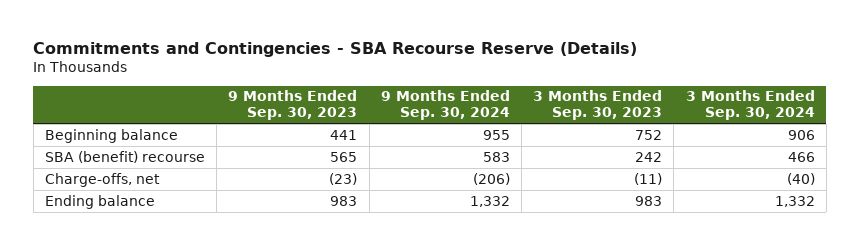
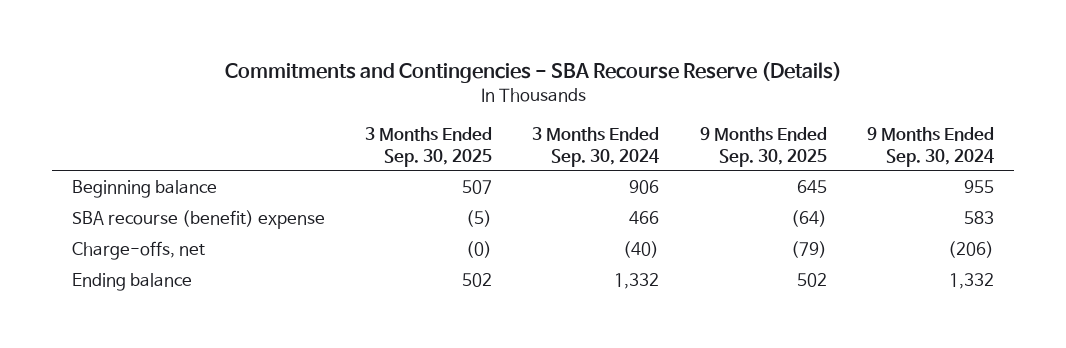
[228,90,358,121] 9 Months Ended Sep. 30, 2023 -> none
[533,90,663,121] 3 Months Ended Sep. 30, 2023 -> none
none -> [365,126,493,167] 3 Months Ended Sep. 30, 2025
none -> [699,126,827,167] 9 Months Ended Sep. 30, 2025
[44,150,205,163] SBA (benefit) recourse -> [72,210,326,230] SBA recourse (benefit) expense

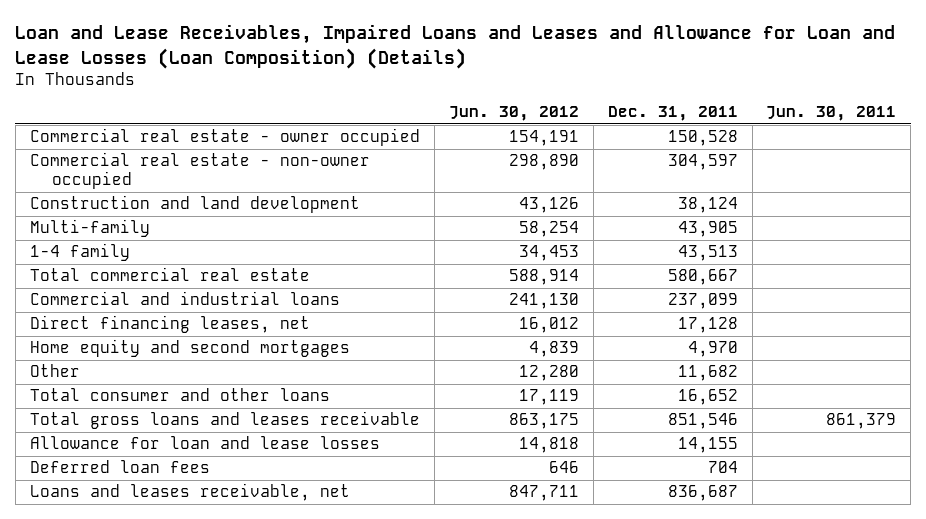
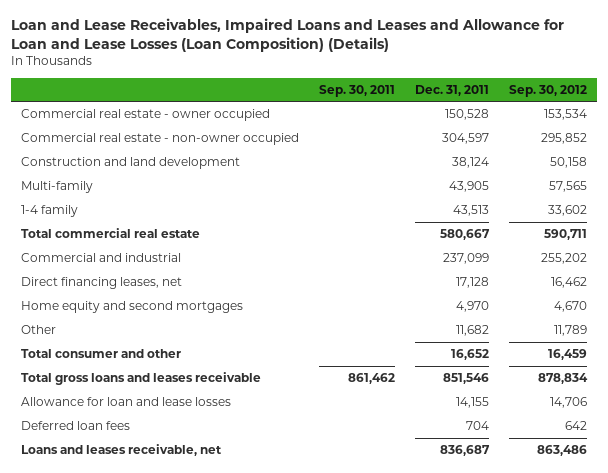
[448,106,579,122] Jun. 30, 2012 -> none
[766,106,897,122] Jun. 30, 2011 -> none
none -> [318,84,395,97] Sep. 30, 2011
none -> [508,84,587,97] Sep. 30, 2012
[29,291,340,306] Commercial and industrial loans -> [20,253,181,263] Commercial and industrial
[29,388,330,402] Total consumer and other loans -> [20,349,181,359] Total consumer and other

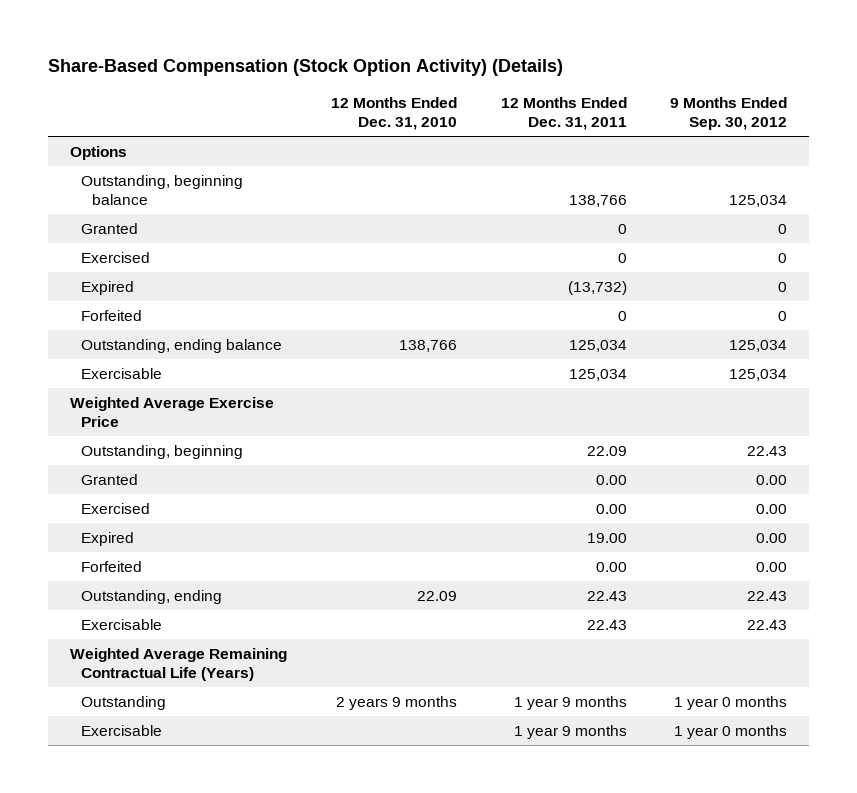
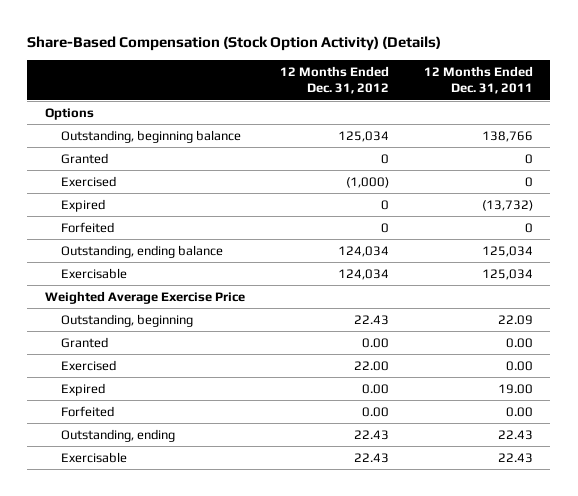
[330,96,457,130] 12 Months Ended Dec. 31, 2010 -> none
[670,96,788,130] 9 Months Ended Sep. 30, 2012 -> none
none -> [279,66,389,95] 12 Months Ended Dec. 31, 2012
[69,647,287,682] Weighted Average Remaining Contractual Life (Years) -> none
[80,695,166,710] Outstanding -> none
[80,724,162,736] Exercisable -> none

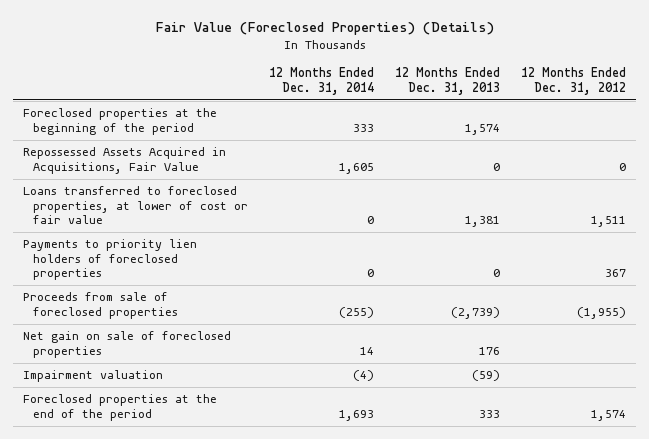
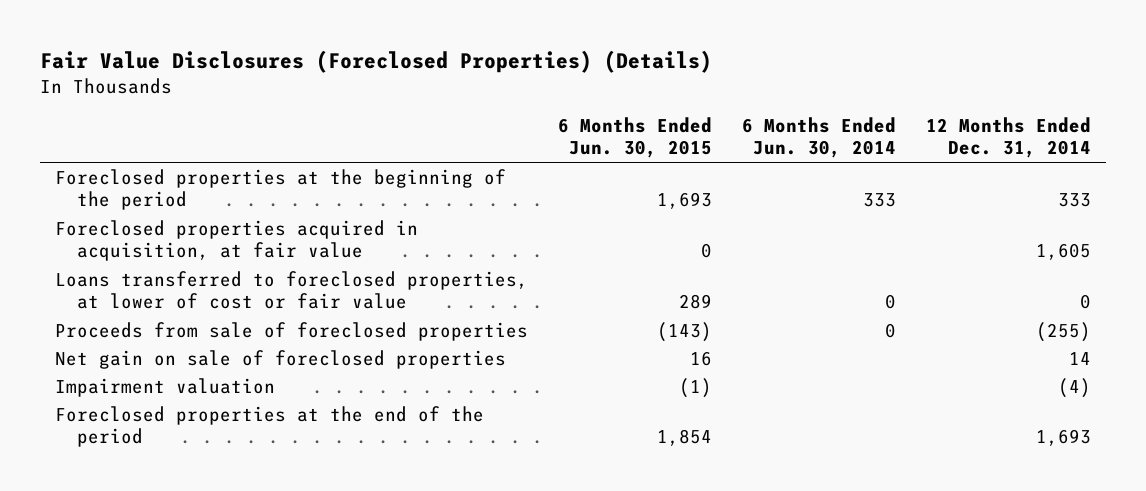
[155,22,494,36] Fair Value (Foreclosed Properties) (Details) -> [39,50,712,74] Fair Value Disclosures (Foreclosed Properties) (Details)
[394,67,500,95] 12 Months Ended Dec. 31, 2013 -> none
[520,67,626,95] 12 Months Ended Dec. 31, 2012 -> none
none -> [557,116,712,159] 6 Months Ended Jun. 30, 2015
none -> [742,116,897,159] 6 Months Ended Jun. 30, 2014
[23,147,227,174] Repossessed Assets Acquired in Acquisitions, Fair Value -> [54,219,418,262] Foreclosed properties acquired in acquisition, at fair value
[23,239,198,281] Payments to priority lien holders of foreclosed properties -> none

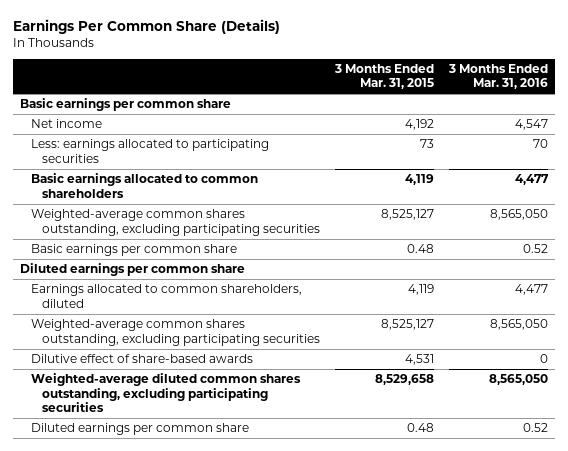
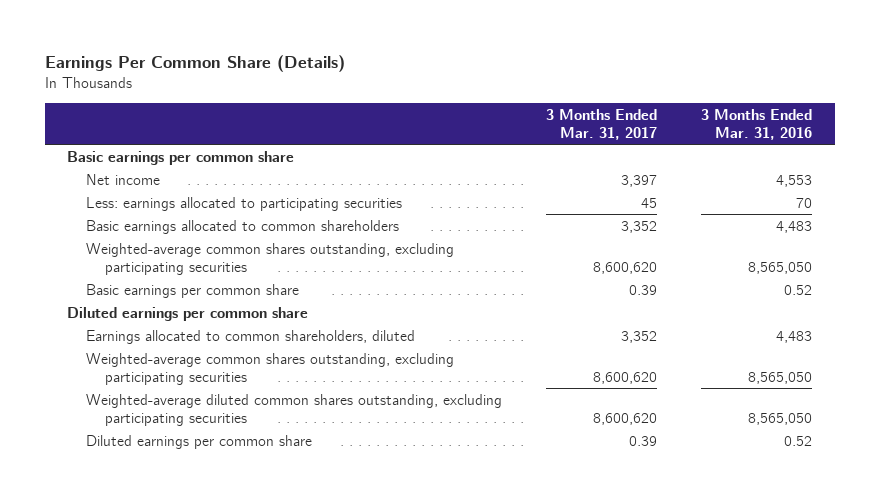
[334,64,435,90] 3 Months Ended Mar. 31, 2015 -> none
none -> [546,108,658,140] 3 Months Ended Mar. 31, 2017
[514,119,548,131] 4,547 -> [776,174,813,187] 4,553
[514,174,549,186] 4,477 -> [776,220,813,233] 4,483
[514,284,548,296] 4,477 -> [776,330,813,343] 4,483
[31,354,254,364] Dilutive effect of share-based awards -> none

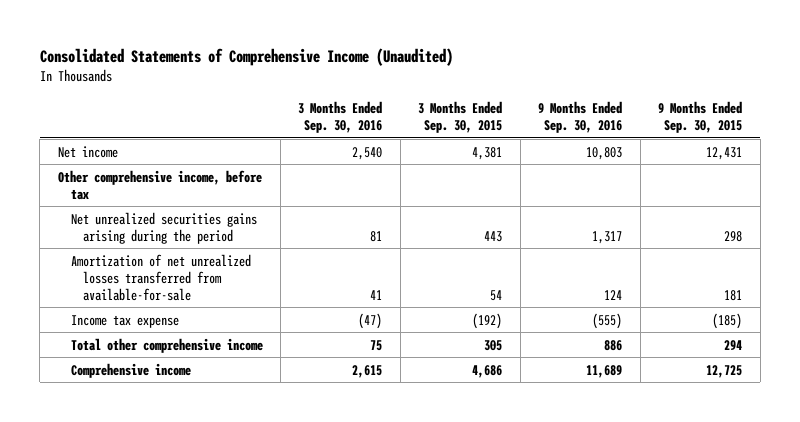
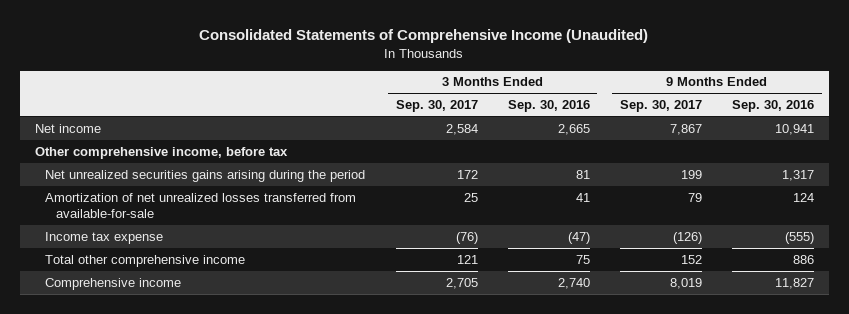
[418,101,503,134] 3 Months Ended Sep. 30, 2015 -> none
[658,101,743,134] 9 Months Ended Sep. 30, 2015 -> none
none -> [395,99,478,112] Sep. 30, 2017
none -> [619,99,702,112] Sep. 30, 2017
[352,146,383,160] 2,540 -> [557,123,590,135] 2,665
[586,146,623,160] 10,803 -> [775,123,815,135] 10,941
[352,364,383,378] 2,615 -> [557,277,590,289] 2,740
[586,364,623,378] 11,689 -> [775,277,815,289] 11,827

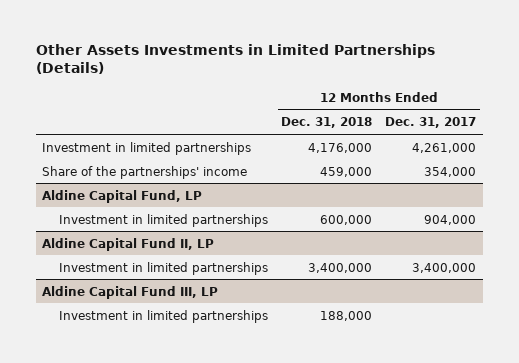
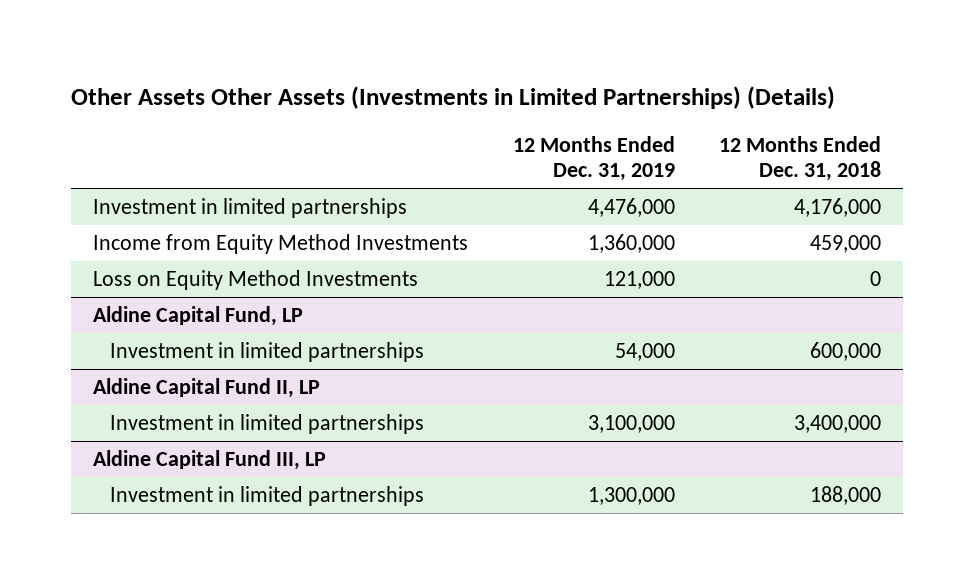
[35,43,435,75] Other Assets Investments in Limited Partnerships (Details) -> [71,86,836,110] Other Assets Other Assets (Investments in Limited Partnerships) (Details)
[385,117,477,129] Dec. 31, 2017 -> none
none -> [512,135,675,182] 12 Months Ended Dec. 31, 2019
[42,165,248,179] Share of the partnerships' income -> [93,234,469,255] Income from Equity Method Investments
none -> [93,270,419,291] Loss on Equity Method Investments

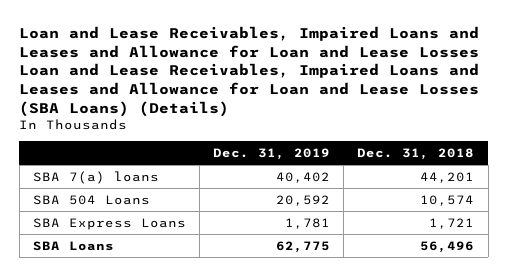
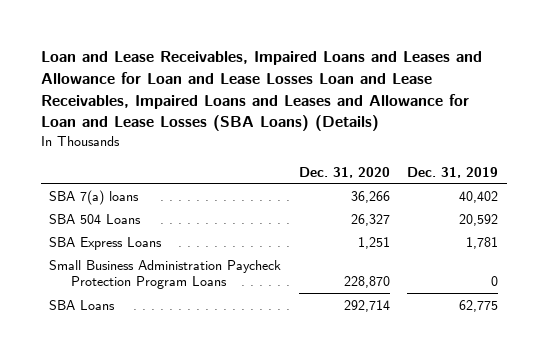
[357,147,475,160] Dec. 31, 2018 -> none
none -> [298,166,390,178] Dec. 31, 2020
none -> [49,259,282,289] Small Business Administration Paycheck Protection Program Loans

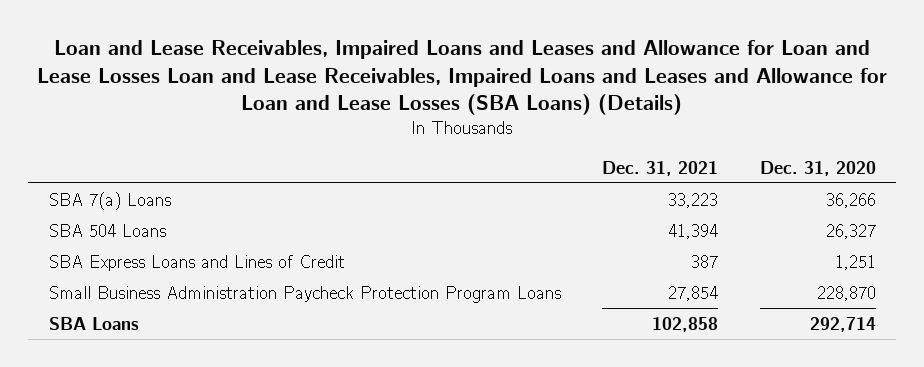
[406,166,498,178] Dec. 31, 2019 -> none
none -> [602,160,719,176] Dec. 31, 2021
[49,189,140,205] SBA 7(a) loans -> [48,191,171,210] SBA 7(a) Loans
[49,236,163,250] SBA Express Loans -> [48,254,345,271] SBA Express Loans and Lines of Credit

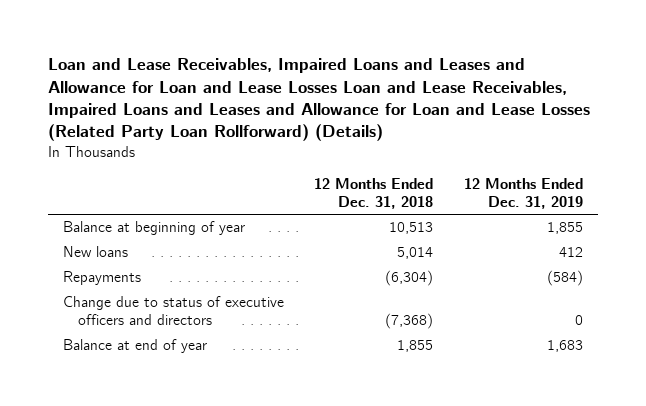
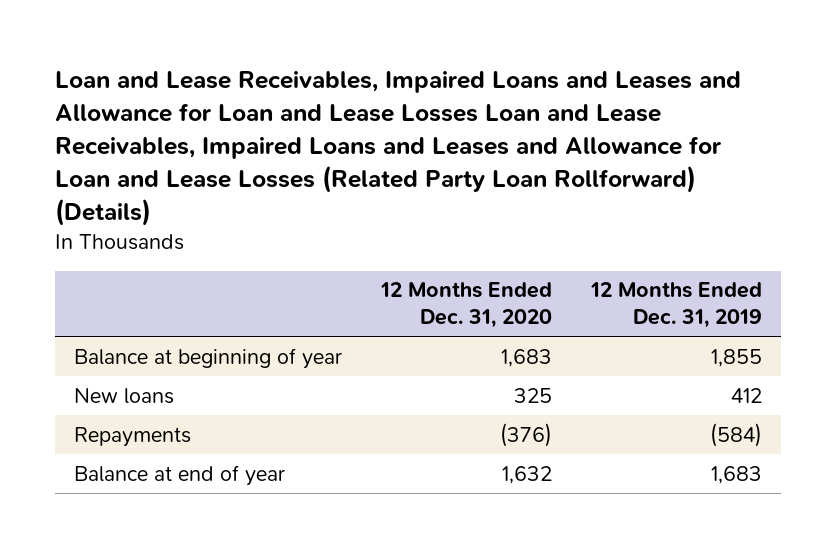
[314,177,434,209] 12 Months Ended Dec. 31, 2018 -> none
none -> [380,282,553,329] 12 Months Ended Dec. 31, 2020
[62,296,284,326] Change due to status of executive officers and directors -> none

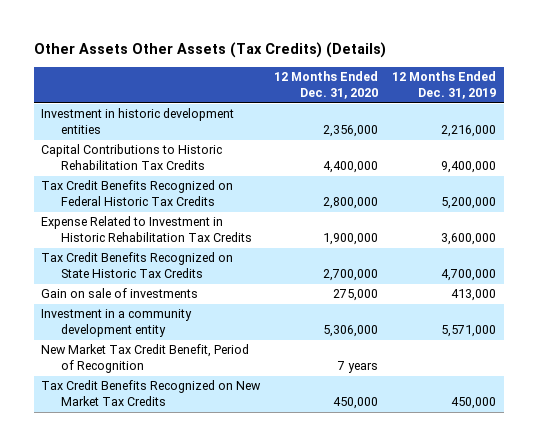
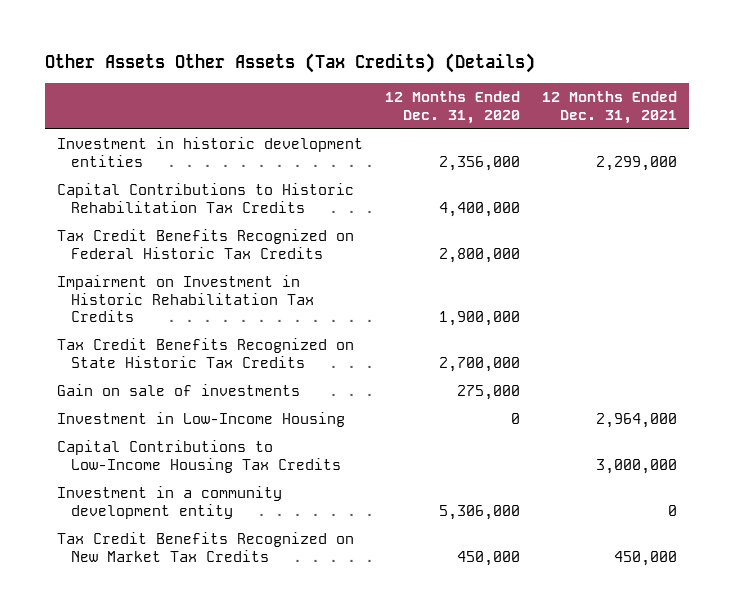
[392,71,497,100] 12 Months Ended Dec. 31, 2019 -> none
none -> [542,91,678,124] 12 Months Ended Dec. 31, 2021
[41,216,253,243] Expense Related to Investment in Historic Rehabilitation Tax Credits -> [56,275,314,322] Impairment on Investment in Historic Rehabilitation Tax Credits
none -> [56,412,345,428] Investment in Low-Income Housing
none -> [56,440,341,473] Capital Contributions to Low-Income Housing Tax Credits
[41,344,250,374] New Market Tax Credit Benefit, Period of Recognition -> none

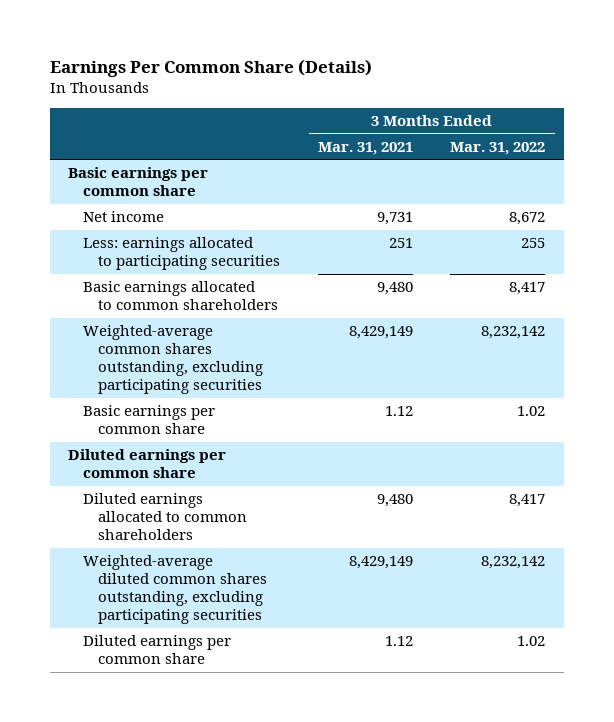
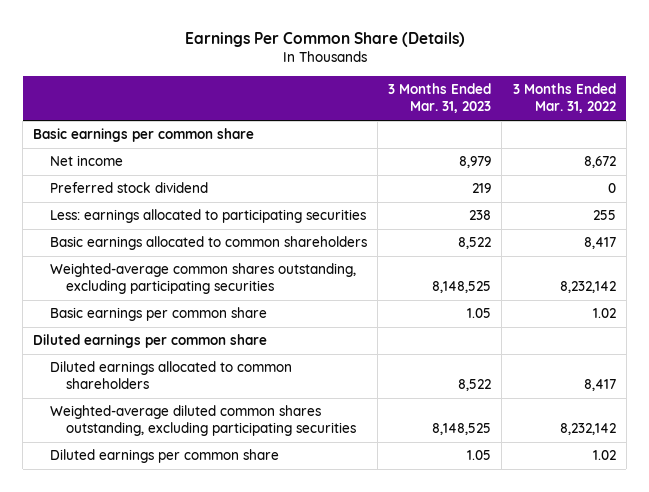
[317,141,413,155] Mar. 31, 2021 -> none
none -> [388,83,492,114] 3 Months Ended Mar. 31, 2023
none -> [49,182,208,194] Preferred stock dividend

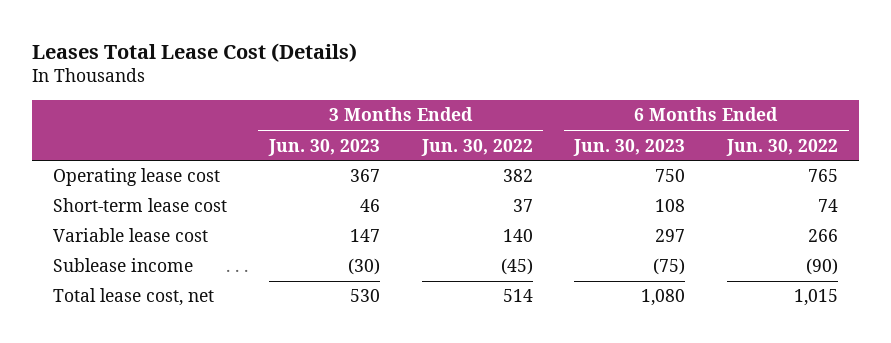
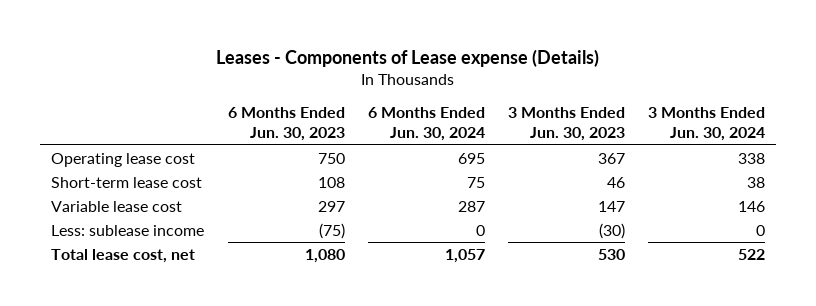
[32,43,358,63] Leases Total Lease Cost (Details) -> [216,49,600,68] Leases - Components of Lease expense (Details)
[420,138,533,156] Jun. 30, 2022 -> none
[726,138,839,156] Jun. 30, 2022 -> none
none -> [367,107,485,142] 6 Months Ended Jun. 30, 2024
none -> [647,107,765,142] 3 Months Ended Jun. 30, 2024
[52,258,193,273] Sublease income -> [51,224,205,236] Less: sublease income

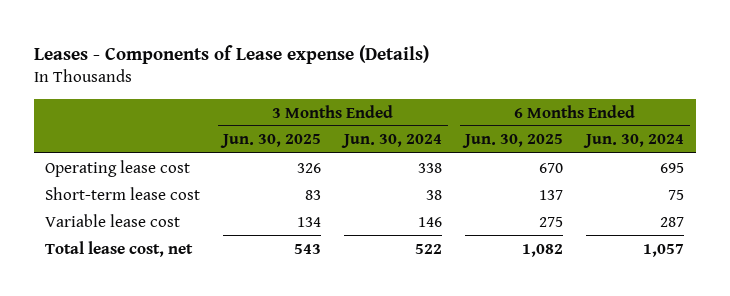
[227,107,345,142] 6 Months Ended Jun. 30, 2023 -> none
[507,107,625,142] 3 Months Ended Jun. 30, 2023 -> none
none -> [220,134,322,149] Jun. 30, 2025
none -> [462,134,564,149] Jun. 30, 2025
[51,224,205,236] Less: sublease income -> none

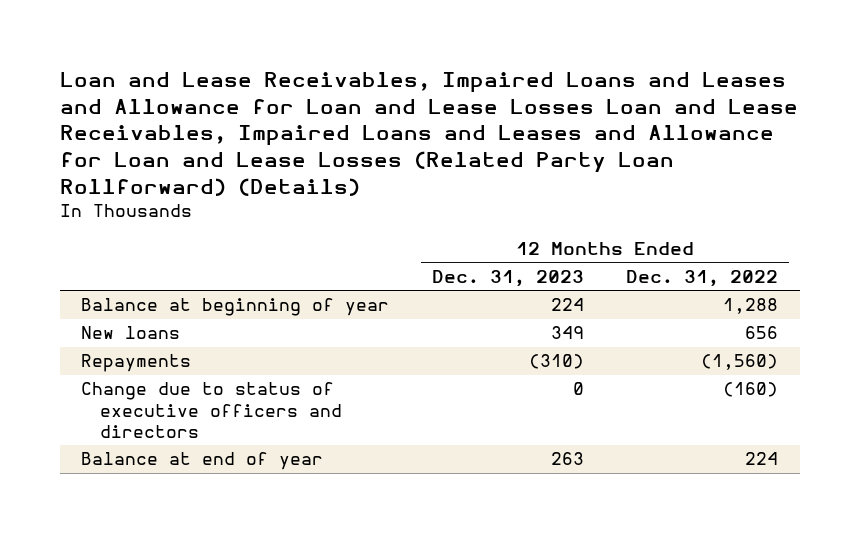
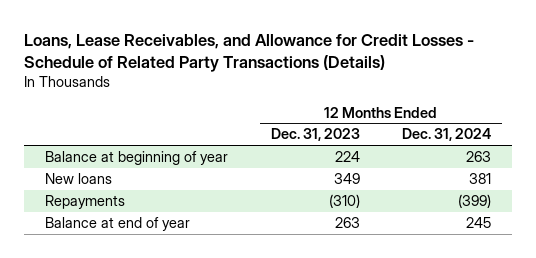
[59,71,798,197] Loan and Lease Receivables, Impaired Loans and Leases and Allowance for Loan and Lease Losses Loan and Lease Receivables, Impaired Loans and Leases and Allowance for Loan and Lease Losses (Related Party Loan Rollforward) (Details) -> [23,34,474,73] Loans, Lease Receivables, and Allowance for Credit Losses - Schedule of Related Party Transactions (Details)
[626,270,779,288] Dec. 31, 2022 -> none
none -> [402,128,492,142] Dec. 31, 2024
[81,382,343,438] Change due to status of executive officers and directors -> none

